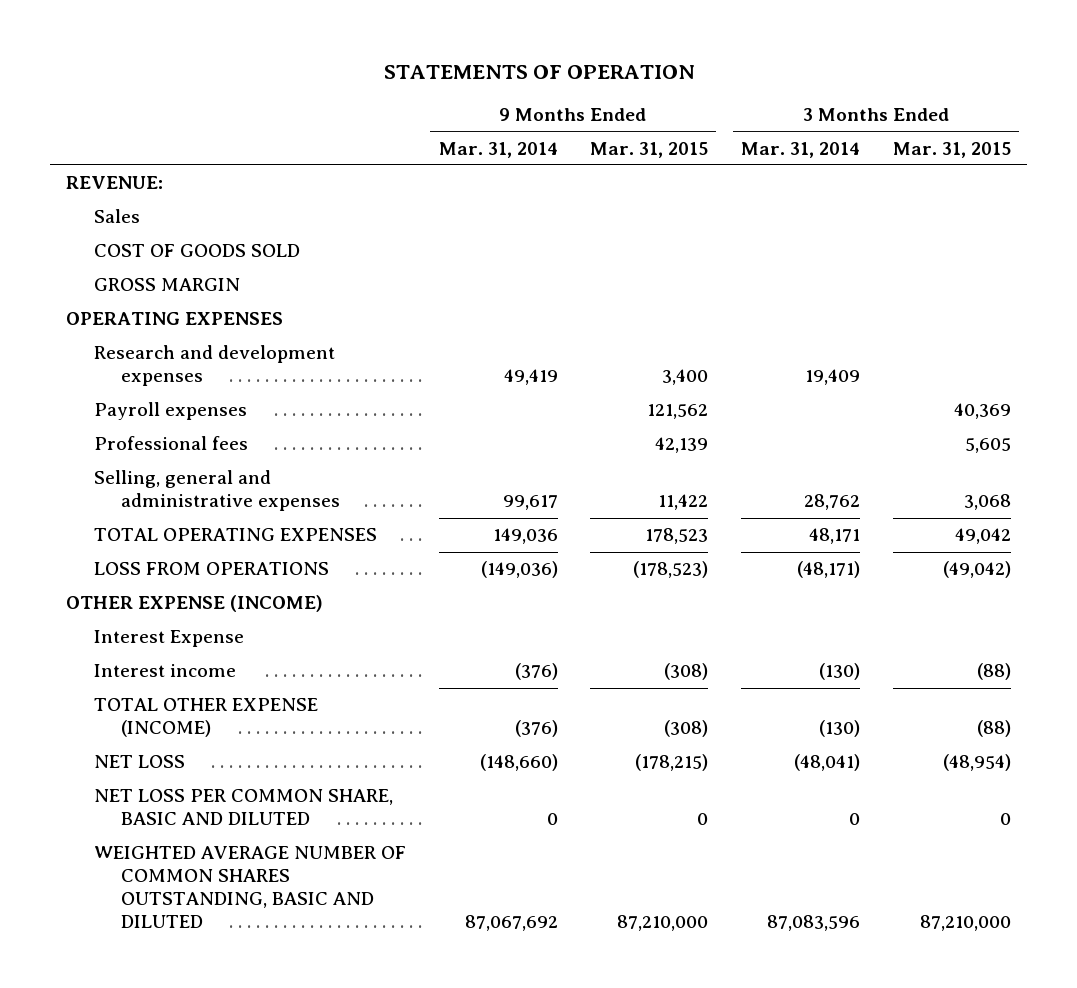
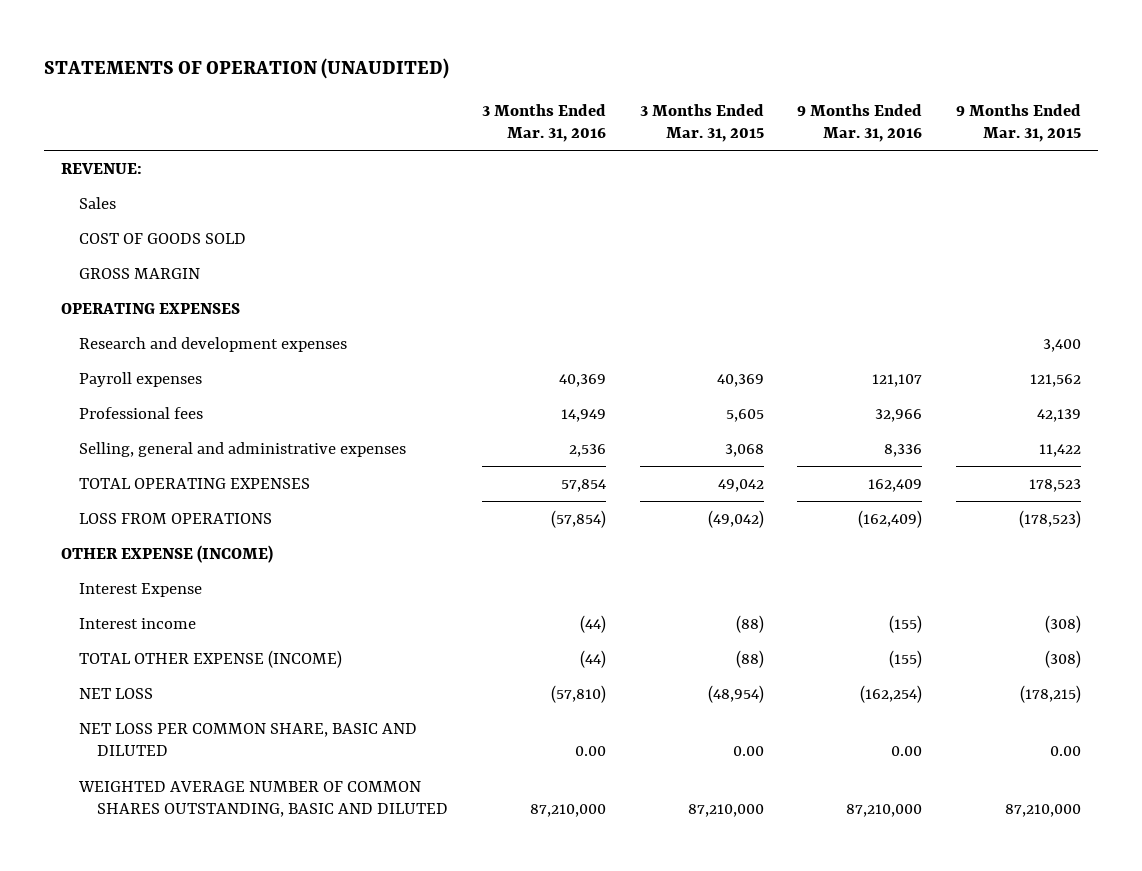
[383,65,695,80] STATEMENTS OF OPERATION -> [43,57,449,79] STATEMENTS OF OPERATION (UNAUDITED)
[438,141,558,158] Mar. 31, 2014 -> none
[741,141,861,158] Mar. 31, 2014 -> none
none -> [481,103,606,143] 3 Months Ended Mar. 31, 2016
none -> [797,103,923,143] 9 Months Ended Mar. 31, 2016
[697,813,709,826] 0 -> [1050,746,1082,757] 0.00
[999,813,1011,826] 0 -> [732,746,764,757] 0.00

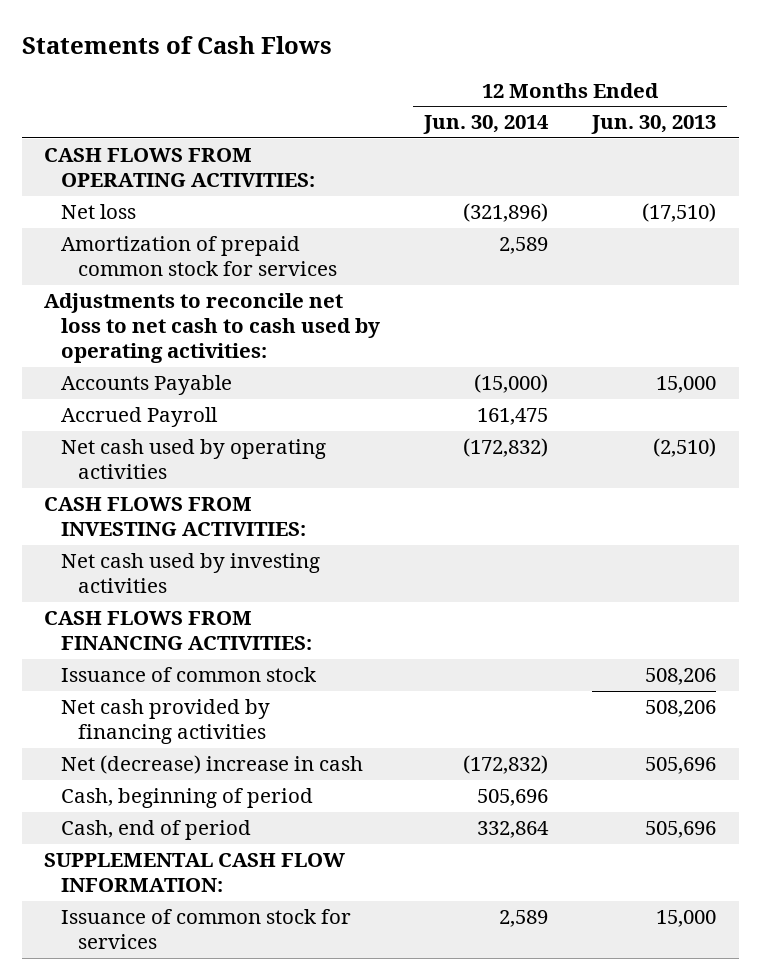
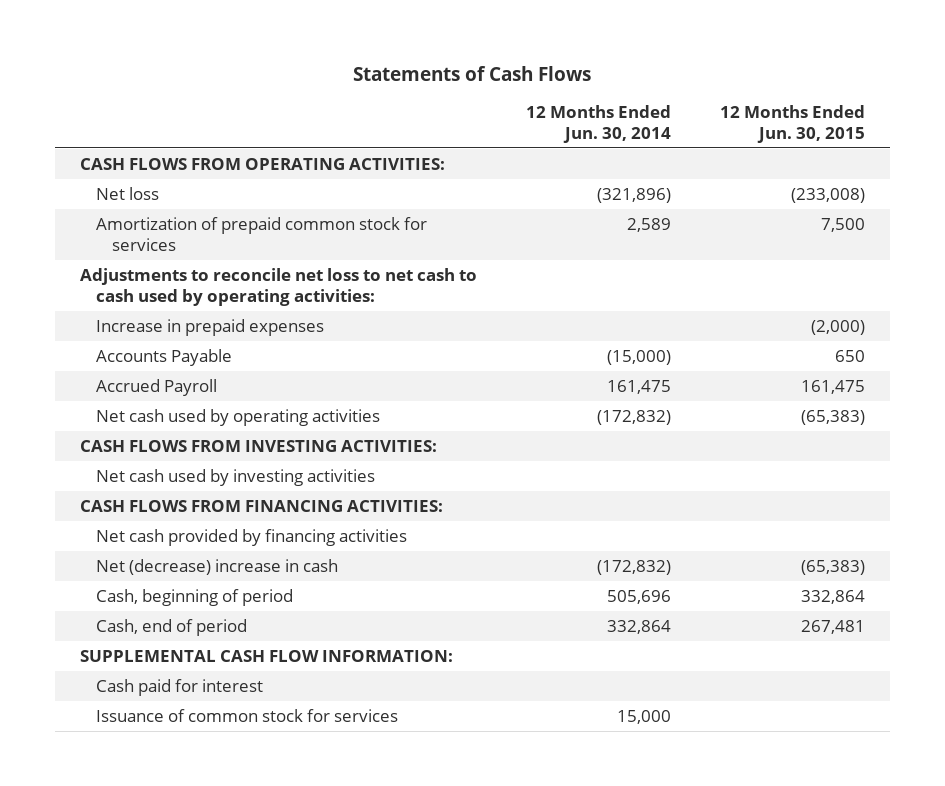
[591,115,717,135] Jun. 30, 2013 -> none
none -> [719,105,865,143] 12 Months Ended Jun. 30, 2015
none -> [95,318,324,336] Increase in prepaid expenses
[60,667,317,683] Issuance of common stock -> none
none -> [95,678,263,696] Cash paid for interest
[499,910,549,928] 2,589 -> [616,709,671,724] 15,000

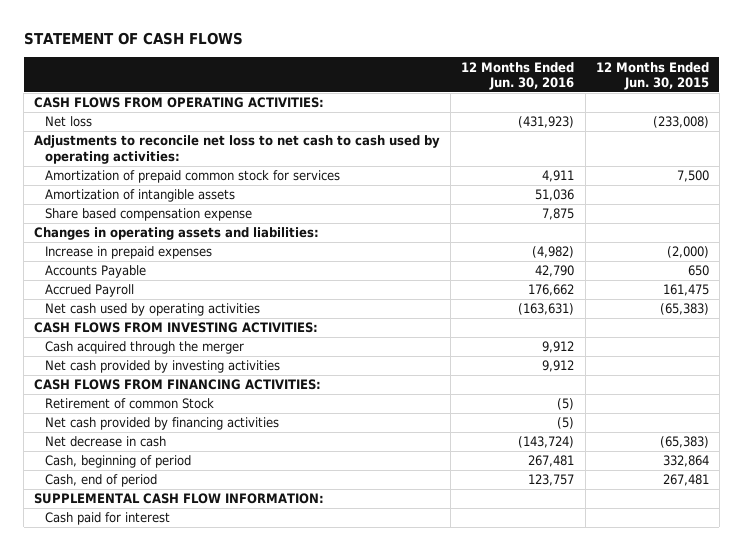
[353,65,592,81] Statements of Cash Flows -> [23,32,243,46] STATEMENT OF CASH FLOWS
[525,105,671,143] 12 Months Ended Jun. 30, 2014 -> none
none -> [461,61,575,91] 12 Months Ended Jun. 30, 2016
[95,216,427,251] Amortization of prepaid common stock for services -> [45,170,341,184] Amortization of prepaid common stock for services
none -> [45,189,236,203] Amortization of intangible assets
none -> [45,208,253,222] Share based compensation expense
none -> [34,227,320,241] Changes in operating assets and liabilities:
none -> [45,341,245,355] Cash acquired through the merger
[95,468,375,486] Net cash used by investing activities -> [45,360,281,374] Net cash provided by investing activities
none -> [45,398,215,410] Retirement of common Stock
[95,558,338,575] Net (decrease) increase in cash -> [45,436,167,448] Net decrease in cash
[95,708,398,722] Issuance of common stock for services -> none

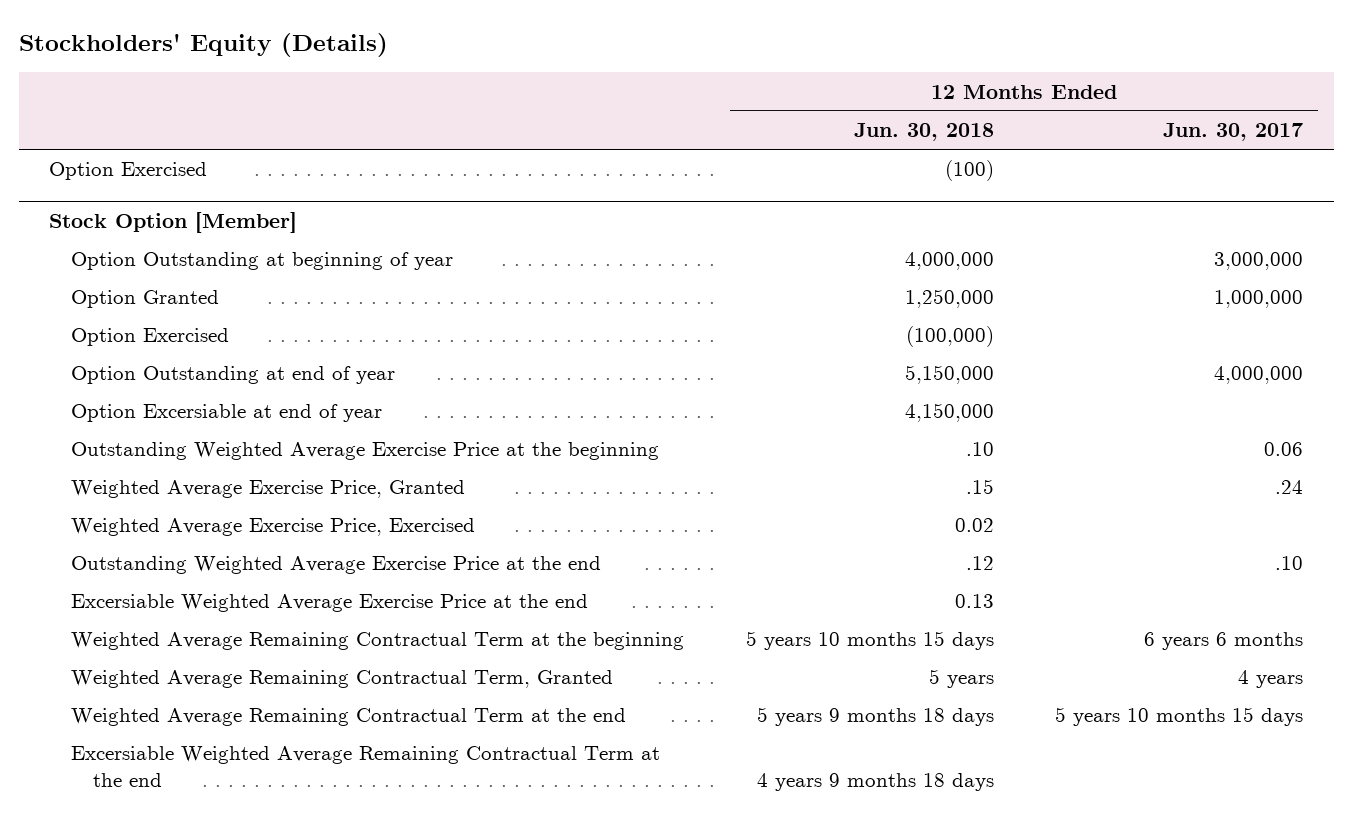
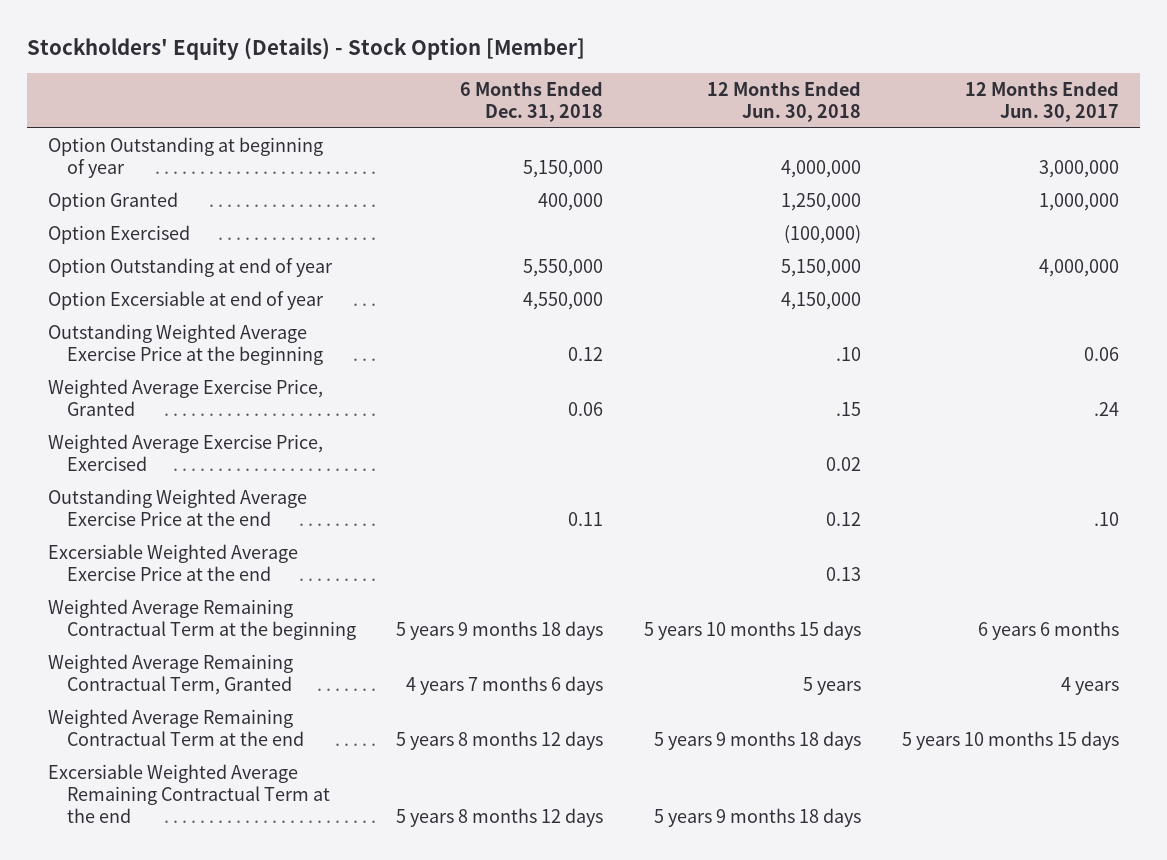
[18,33,388,58] Stockholders' Equity (Details) -> [27,36,586,60] Stockholders' Equity (Details) - Stock Option [Member]
none -> [460,80,604,122] 6 Months Ended Dec. 31, 2018
[49,162,208,181] Option Exercised -> none
[49,211,298,233] Stock Option [Member] -> none
[965,556,994,571] .12 -> [826,512,862,527] 0.12
[756,772,994,791] 4 years 9 months 18 days -> [654,808,862,828] 5 years 9 months 18 days

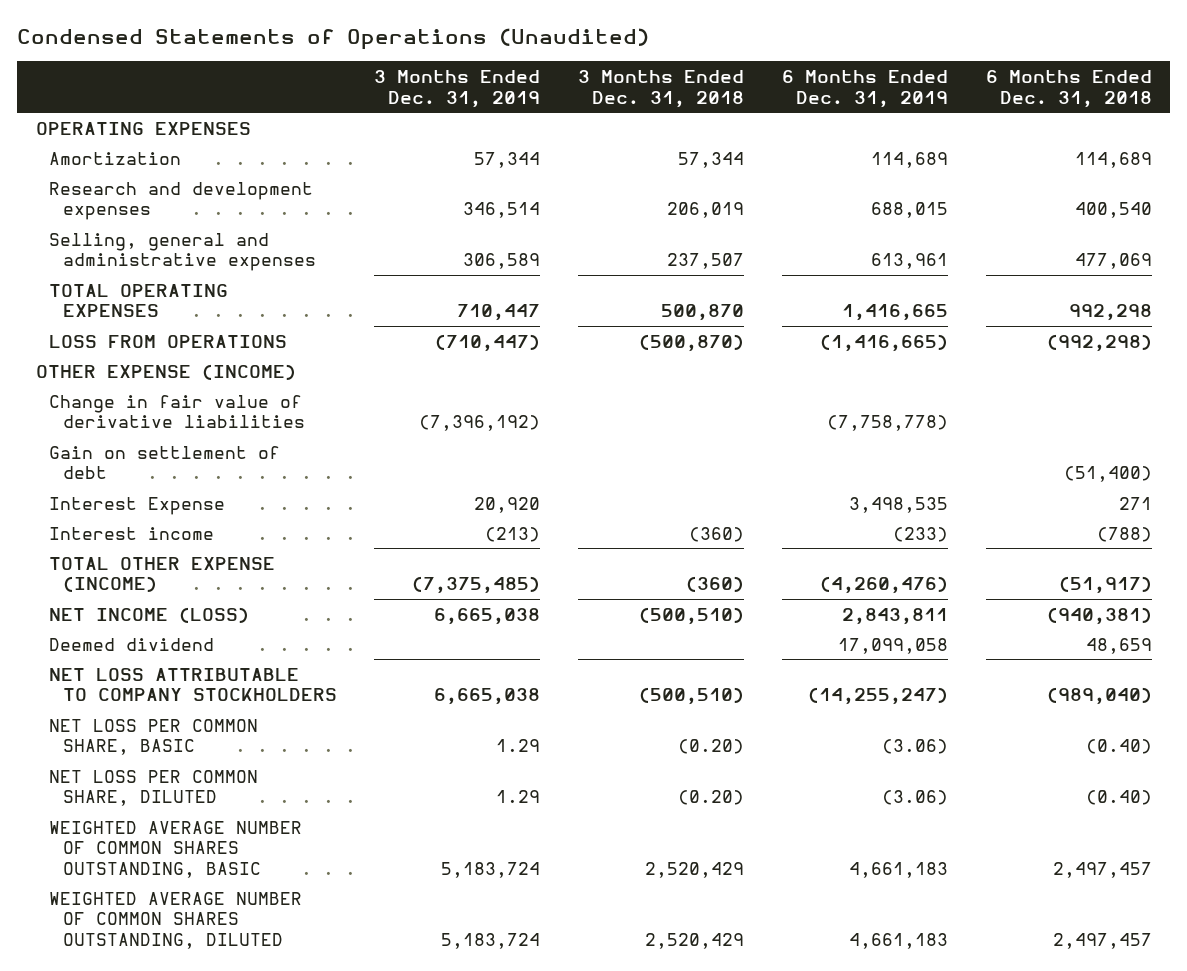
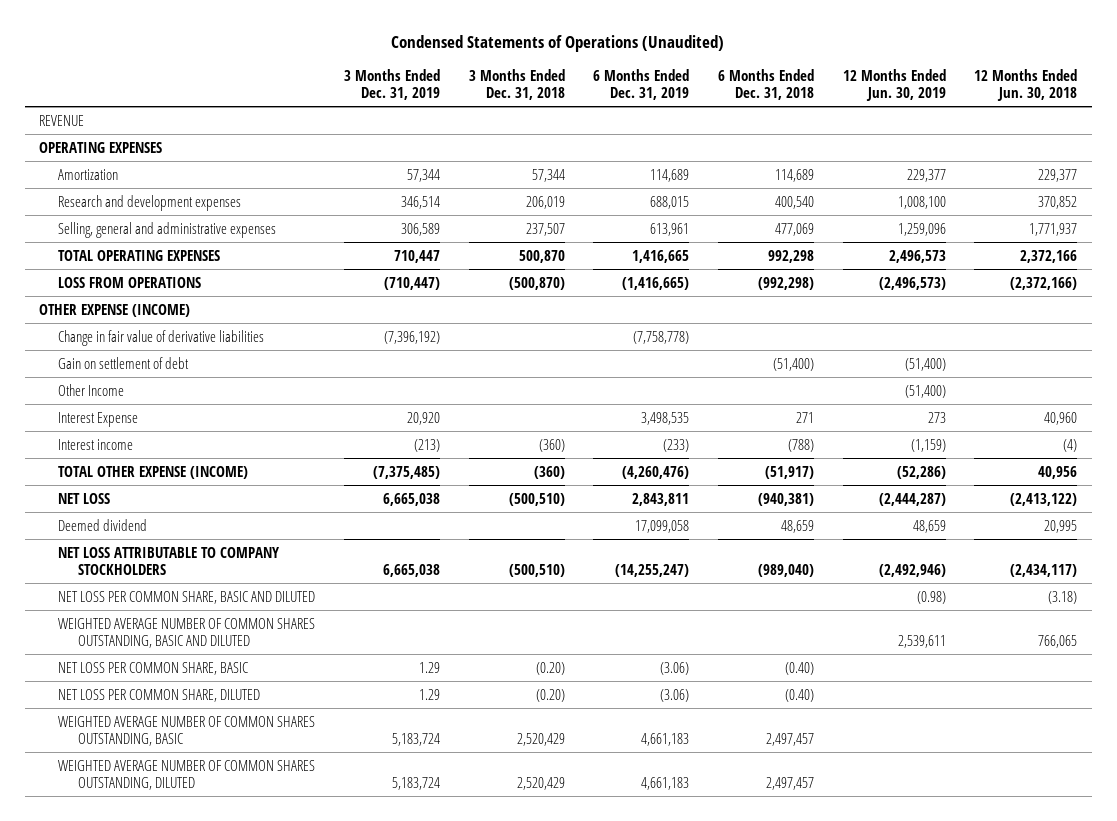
none -> [842,68,946,101] 12 Months Ended Jun. 30, 2019
none -> [974,68,1078,101] 12 Months Ended Jun. 30, 2018
none -> [39,114,85,126] REVENUE
none -> [58,383,125,396] Other Income
[49,606,250,623] NET INCOME (LOSS) -> [58,492,111,504] NET LOSS
none -> [58,590,316,604] NET LOSS PER COMMON SHARE, BASIC AND DILUTED
none -> [58,617,316,648] WEIGHTED AVERAGE NUMBER OF COMMON SHARES OUTSTANDING, BASIC AND DILUTED

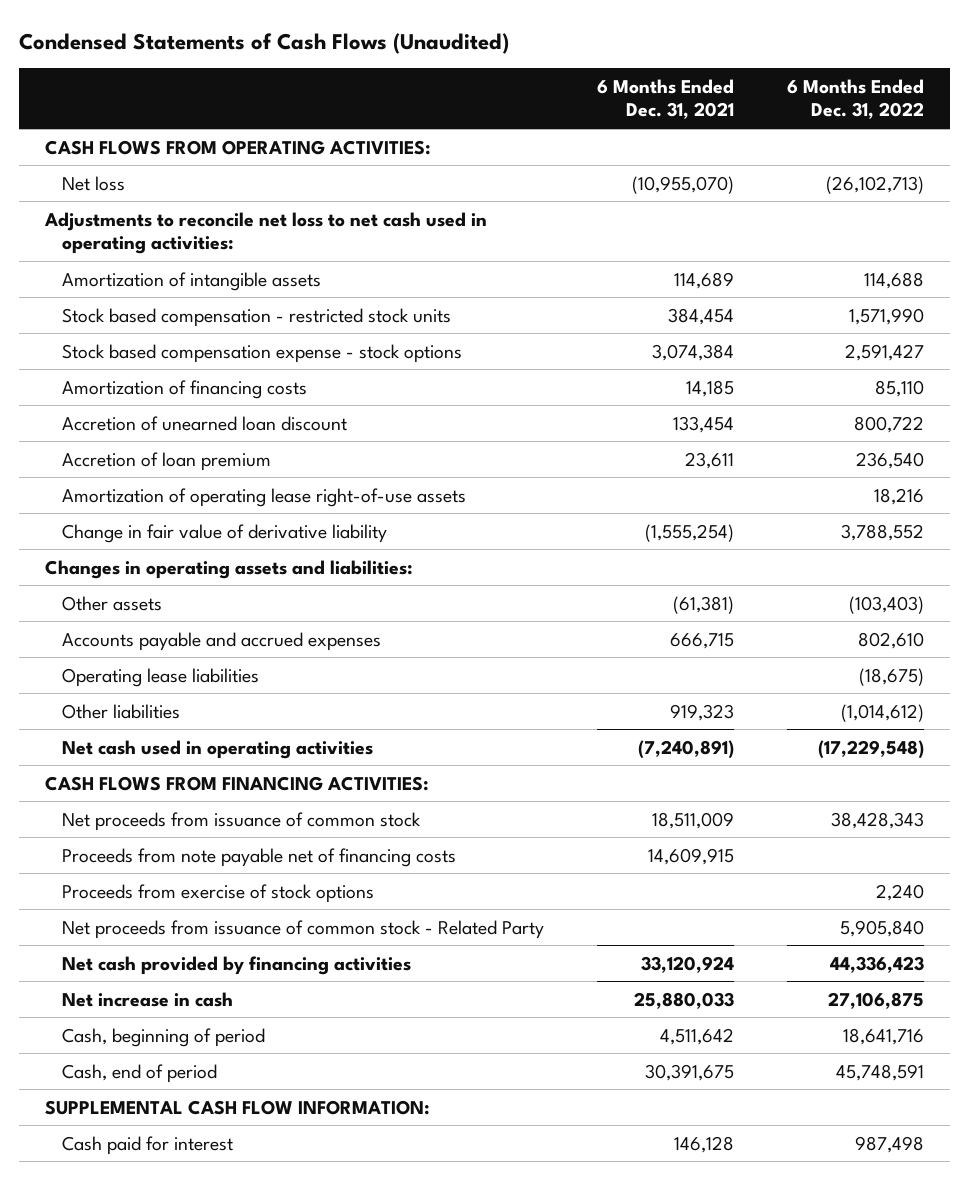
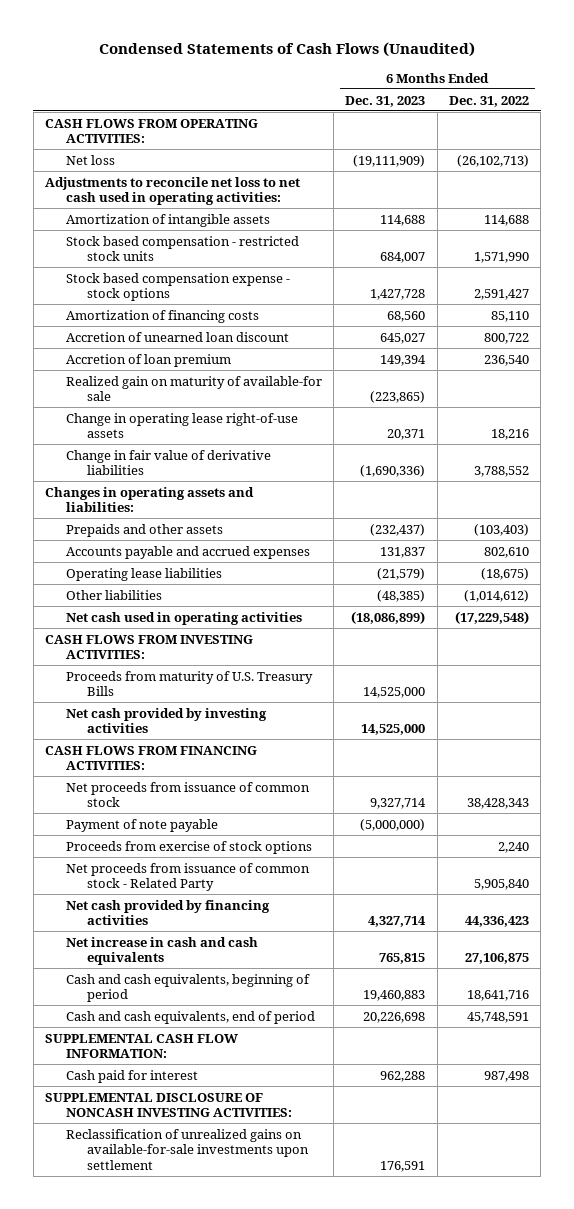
[596,78,734,120] 6 Months Ended Dec. 31, 2021 -> none
none -> [345,95,426,107] Dec. 31, 2023
none -> [65,375,322,402] Realized gain on maturity of available-for sale
[61,487,466,507] Amortization of operating lease right-of-use assets -> [65,412,298,439] Change in operating lease right-of-use assets
[61,523,387,543] Change in fair value of derivative liability -> [65,449,271,476] Change in fair value of derivative liabilities
[61,595,162,611] Other assets -> [65,523,223,537] Prepaids and other assets
none -> [45,634,254,660] CASH FLOWS FROM INVESTING ACTIVITIES:
none -> [65,670,313,697] Proceeds from maturity of U.S. Treasury Bills
none -> [65,707,267,734] Net cash provided by investing activities
[61,847,456,867] Proceeds from note payable net of financing costs -> none
none -> [65,818,218,832] Payment of note payable
[61,991,233,1007] Net increase in cash -> [65,936,258,966] Net increase in cash and cash equivalents
[61,1027,265,1047] Cash, beginning of period -> [65,973,310,1003] Cash and cash equivalents, beginning of period
[61,1063,217,1083] Cash, end of period -> [65,1010,315,1024] Cash and cash equivalents, end of period
none -> [45,1092,292,1118] SUPPLEMENTAL DISCLOSURE OF NONCASH INVESTING ACTIVITIES:
none -> [65,1128,309,1170] Reclassification of unrealized gains on available-for-sale investments upon settlement

